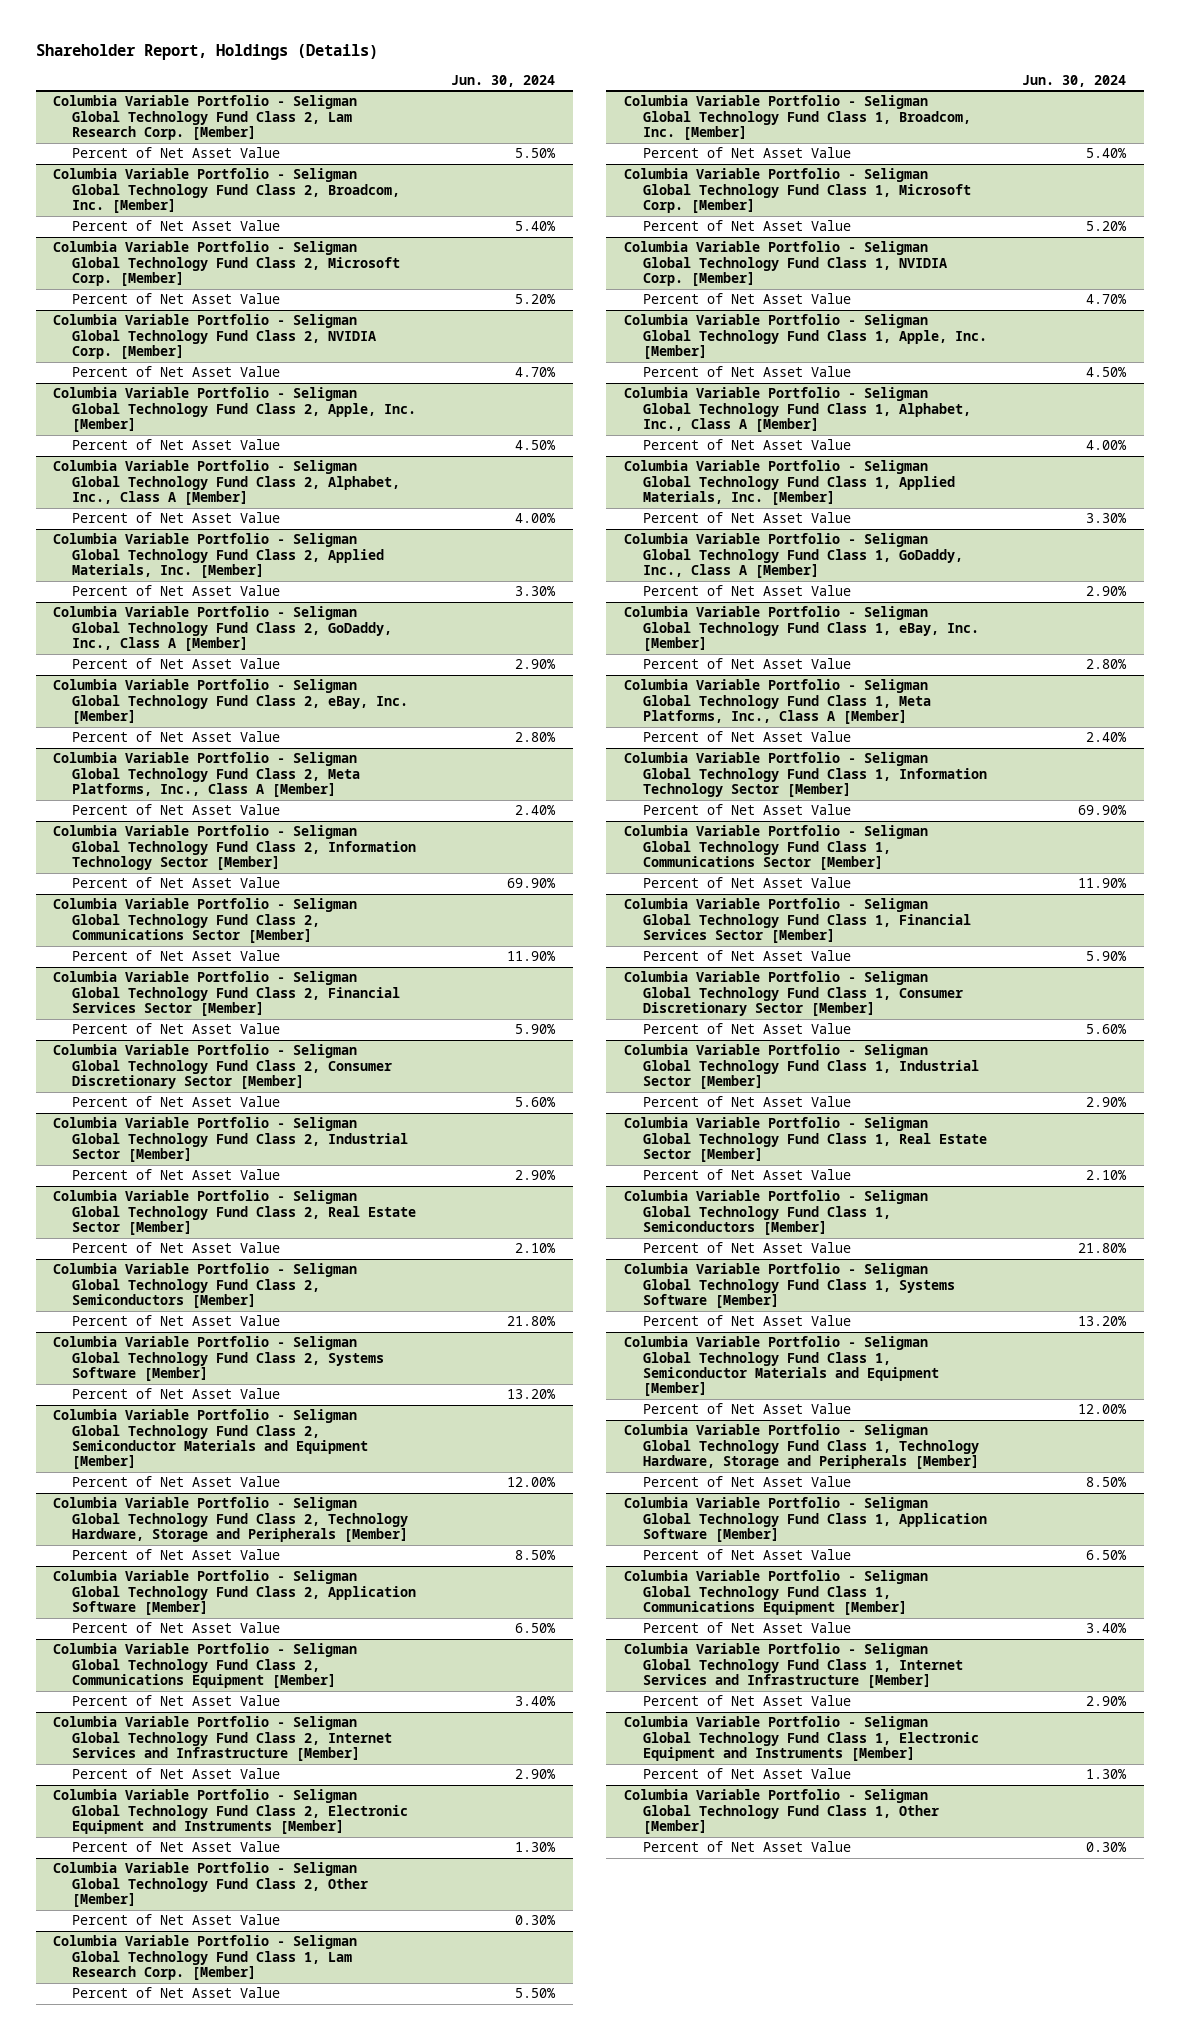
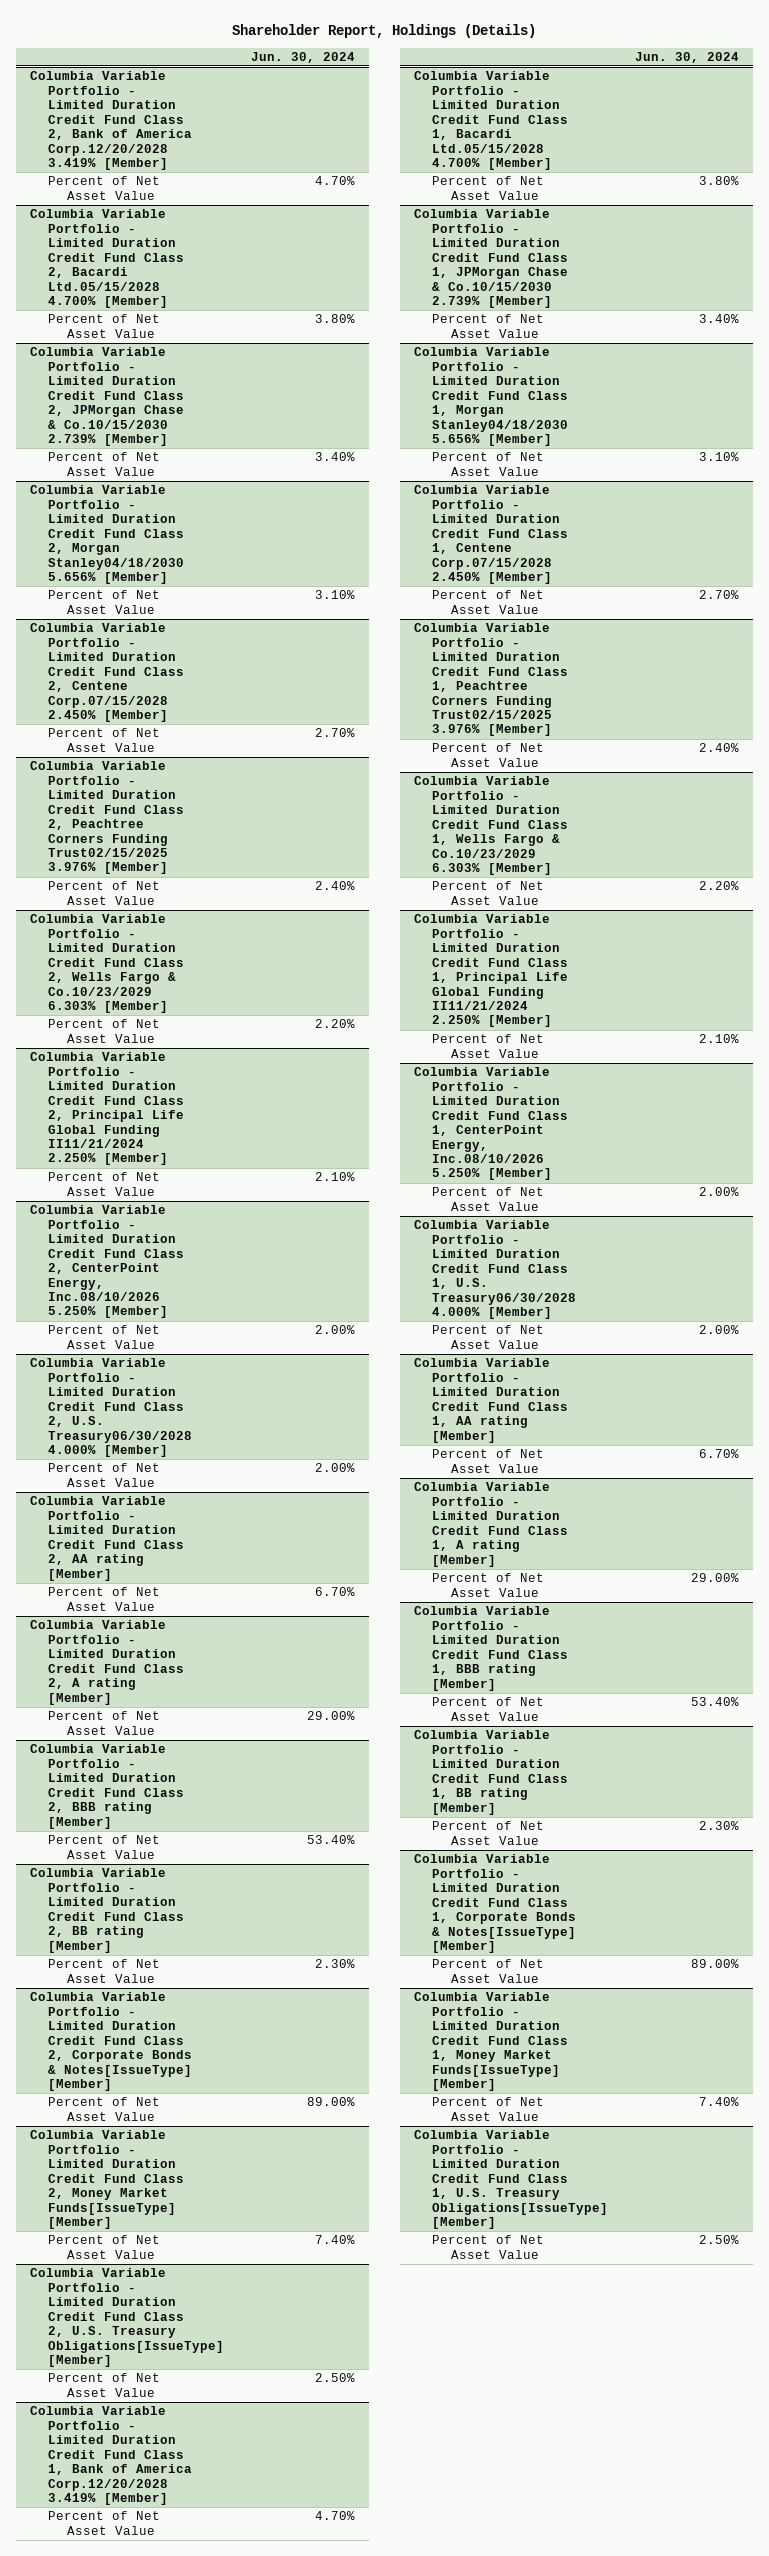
[53,95,358,140] Columbia Variable Portfolio - Seligman Global Technology Fund Class 2, Lam Research Corp. [Member] -> none
[71,147,280,159] Percent of Net Asset Value -> none
[53,168,400,213] Columbia Variable Portfolio - Seligman Global Technology Fund Class 2, Broadcom, Inc. [Member] -> none
[71,220,280,232] Percent of Net Asset Value -> none
[53,241,400,286] Columbia Variable Portfolio - Seligman Global Technology Fund Class 2, Microsoft Corp. [Member] -> none
[71,293,280,305] Percent of Net Asset Value -> none
[53,314,376,359] Columbia Variable Portfolio - Seligman Global Technology Fund Class 2, NVIDIA Corp. [Member] -> none
none -> [29,71,193,171] Columbia Variable Portfolio - Limited Duration Credit Fund Class 2, Bank of America Corp.12/20/2028 3.419% [Member]
[53,387,416,432] Columbia Variable Portfolio - Seligman Global Technology Fund Class 2, Apple, Inc. [Member] -> none
[53,460,400,505] Columbia Variable Portfolio - Seligman Global Technology Fund Class 2, Alphabet, Inc., Class A [Member] -> none
[53,533,384,578] Columbia Variable Portfolio - Seligman Global Technology Fund Class 2, Applied Materials, Inc. [Member] -> none
[53,606,392,651] Columbia Variable Portfolio - Seligman Global Technology Fund Class 2, GoDaddy, Inc., Class A [Member] -> none
[53,679,408,724] Columbia Variable Portfolio - Seligman Global Technology Fund Class 2, eBay, Inc. [Member] -> none
[71,731,280,743] Percent of Net Asset Value -> none
[53,752,360,797] Columbia Variable Portfolio - Seligman Global Technology Fund Class 2, Meta Platforms, Inc., Class A [Member] -> none
none -> [29,209,185,309] Columbia Variable Portfolio - Limited Duration Credit Fund Class 2, Bacardi Ltd.05/15/2028 4.700% [Member]
[515,440,557,451] 4.50% -> [315,314,356,324] 3.80%
none -> [29,347,185,447] Columbia Variable Portfolio - Limited Duration Credit Fund Class 2, JPMorgan Chase & Co.10/15/2030 2.739% [Member]
[515,513,557,524] 4.00% -> [315,452,356,462] 3.40%
none -> [29,485,185,585] Columbia Variable Portfolio - Limited Duration Credit Fund Class 2, Morgan Stanley04/18/2030 5.656% [Member]
[515,586,557,597] 3.30% -> [315,590,356,600] 3.10%
none -> [29,623,185,723] Columbia Variable Portfolio - Limited Duration Credit Fund Class 2, Centene Corp.07/15/2028 2.450% [Member]
[515,659,557,670] 2.90% -> [315,728,356,738] 2.70%
none -> [29,761,185,875] Columbia Variable Portfolio - Limited Duration Credit Fund Class 2, Peachtree Corners Funding Trust02/15/2025 3.976% [Member]
[53,825,416,870] Columbia Variable Portfolio - Seligman Global Technology Fund Class 2, Information Technology Sector [Member] -> none
[53,898,358,943] Columbia Variable Portfolio - Seligman Global Technology Fund Class 2, Communications Sector [Member] -> none
[71,950,280,962] Percent of Net Asset Value -> none
[53,971,400,1016] Columbia Variable Portfolio - Seligman Global Technology Fund Class 2, Financial Services Sector [Member] -> none
[71,1023,280,1035] Percent of Net Asset Value -> none
[53,1044,392,1089] Columbia Variable Portfolio - Seligman Global Technology Fund Class 2, Consumer Discretionary Sector [Member] -> none
[71,1096,280,1108] Percent of Net Asset Value -> none
[53,1117,408,1162] Columbia Variable Portfolio - Seligman Global Technology Fund Class 2, Industrial Sector [Member] -> none
[71,1169,280,1181] Percent of Net Asset Value -> none
[53,1190,416,1235] Columbia Variable Portfolio - Seligman Global Technology Fund Class 2, Real Estate Sector [Member] -> none
none -> [29,914,185,1014] Columbia Variable Portfolio - Limited Duration Credit Fund Class 2, Wells Fargo & Co.10/23/2029 6.303% [Member]
[507,878,557,889] 69.90% -> [315,1019,356,1029] 2.20%
none -> [29,1052,185,1166] Columbia Variable Portfolio - Limited Duration Credit Fund Class 2, Principal Life Global Funding II11/21/2024 2.250% [Member]
[53,1263,358,1308] Columbia Variable Portfolio - Seligman Global Technology Fund Class 2, Semiconductors [Member] -> none
[53,1336,384,1381] Columbia Variable Portfolio - Seligman Global Technology Fund Class 2, Systems Software [Member] -> none
[53,1409,368,1470] Columbia Variable Portfolio - Seligman Global Technology Fund Class 2, Semiconductor Materials and Equipment [Member] -> none
[53,1497,408,1542] Columbia Variable Portfolio - Seligman Global Technology Fund Class 2, Technology Hardware, Storage and Peripherals [Member] -> none
[53,1570,416,1615] Columbia Variable Portfolio - Seligman Global Technology Fund Class 2, Application Software [Member] -> none
[53,1643,358,1688] Columbia Variable Portfolio - Seligman Global Technology Fund Class 2, Communications Equipment [Member] -> none
[53,1716,392,1761] Columbia Variable Portfolio - Seligman Global Technology Fund Class 2, Internet Services and Infrastructure [Member] -> none
[53,1789,408,1834] Columbia Variable Portfolio - Seligman Global Technology Fund Class 2, Electronic Equipment and Instruments [Member] -> none
[53,1862,368,1907] Columbia Variable Portfolio - Seligman Global Technology Fund Class 2, Other [Member] -> none
[53,1935,358,1980] Columbia Variable Portfolio - Seligman Global Technology Fund Class 1, Lam Research Corp. [Member] -> none
[71,1987,280,1999] Percent of Net Asset Value -> none
[623,95,971,140] Columbia Variable Portfolio - Seligman Global Technology Fund Class 1, Broadcom, Inc. [Member] -> none
[642,147,851,159] Percent of Net Asset Value -> none
[623,168,971,213] Columbia Variable Portfolio - Seligman Global Technology Fund Class 1, Microsoft Corp. [Member] -> none
[642,220,851,232] Percent of Net Asset Value -> none
[623,241,947,286] Columbia Variable Portfolio - Seligman Global Technology Fund Class 1, NVIDIA Corp. [Member] -> none
none -> [29,1205,185,1319] Columbia Variable Portfolio - Limited Duration Credit Fund Class 2, CenterPoint Energy, Inc.08/10/2026 5.250% [Member]
[507,1316,557,1327] 21.80% -> [315,1325,356,1335] 2.00%
none -> [29,1358,193,1458] Columbia Variable Portfolio - Limited Duration Credit Fund Class 2, U.S. Treasury06/30/2028 4.000% [Member]
[507,1389,557,1400] 13.20% -> [315,1463,356,1473] 2.00%
none -> [29,1496,185,1581] Columbia Variable Portfolio - Limited Duration Credit Fund Class 2, AA rating [Member]
[507,1477,557,1488] 12.00% -> [315,1587,356,1597] 6.70%
none -> [29,1620,185,1705] Columbia Variable Portfolio - Limited Duration Credit Fund Class 2, A rating [Member]
[515,1550,557,1561] 8.50% -> [307,1711,356,1721] 29.00%
none -> [29,1744,185,1829] Columbia Variable Portfolio - Limited Duration Credit Fund Class 2, BBB rating [Member]
[515,1623,557,1634] 6.50% -> [307,1835,356,1845] 53.40%
none -> [29,1868,185,1953] Columbia Variable Portfolio - Limited Duration Credit Fund Class 2, BB rating [Member]
[515,1696,557,1707] 3.40% -> [315,1959,356,1969] 2.30%
none -> [29,1992,193,2092] Columbia Variable Portfolio - Limited Duration Credit Fund Class 2, Corporate Bonds & Notes[IssueType] [Member]
[515,1769,557,1780] 2.90% -> [307,2097,356,2107] 89.00%
none -> [29,2130,185,2230] Columbia Variable Portfolio - Limited Duration Credit Fund Class 2, Money Market Funds[IssueType] [Member]
[515,1842,557,1853] 1.30% -> [315,2235,356,2245] 7.40%
none -> [29,2268,225,2368] Columbia Variable Portfolio - Limited Duration Credit Fund Class 2, U.S. Treasury Obligations[IssueType] [Member]
[515,1915,557,1926] 0.30% -> [315,2373,356,2383] 2.50%
none -> [29,2406,193,2506] Columbia Variable Portfolio - Limited Duration Credit Fund Class 1, Bank of America Corp.12/20/2028 3.419% [Member]
[623,314,987,359] Columbia Variable Portfolio - Seligman Global Technology Fund Class 1, Apple, Inc. [Member] -> none
[623,387,971,432] Columbia Variable Portfolio - Seligman Global Technology Fund Class 1, Alphabet, Inc., Class A [Member] -> none
[623,460,955,505] Columbia Variable Portfolio - Seligman Global Technology Fund Class 1, Applied Materials, Inc. [Member] -> none
[623,533,963,578] Columbia Variable Portfolio - Seligman Global Technology Fund Class 1, GoDaddy, Inc., Class A [Member] -> none
[623,606,979,651] Columbia Variable Portfolio - Seligman Global Technology Fund Class 1, eBay, Inc. [Member] -> none
[642,658,851,670] Percent of Net Asset Value -> none
[623,679,931,724] Columbia Variable Portfolio - Seligman Global Technology Fund Class 1, Meta Platforms, Inc., Class A [Member] -> none
none -> [413,71,569,171] Columbia Variable Portfolio - Limited Duration Credit Fund Class 1, Bacardi Ltd.05/15/2028 4.700% [Member]
[1085,367,1127,378] 4.50% -> [699,176,740,186] 3.80%
none -> [413,209,569,309] Columbia Variable Portfolio - Limited Duration Credit Fund Class 1, JPMorgan Chase & Co.10/15/2030 2.739% [Member]
[1085,440,1127,451] 4.00% -> [699,314,740,324] 3.40%
none -> [413,347,569,447] Columbia Variable Portfolio - Limited Duration Credit Fund Class 1, Morgan Stanley04/18/2030 5.656% [Member]
[1085,513,1127,524] 3.30% -> [699,452,740,462] 3.10%
none -> [413,485,569,585] Columbia Variable Portfolio - Limited Duration Credit Fund Class 1, Centene Corp.07/15/2028 2.450% [Member]
[1085,586,1127,597] 2.90% -> [699,590,740,600] 2.70%
none -> [413,623,569,737] Columbia Variable Portfolio - Limited Duration Credit Fund Class 1, Peachtree Corners Funding Trust02/15/2025 3.976% [Member]
[623,752,987,797] Columbia Variable Portfolio - Seligman Global Technology Fund Class 1, Information Technology Sector [Member] -> none
[623,825,928,870] Columbia Variable Portfolio - Seligman Global Technology Fund Class 1, Communications Sector [Member] -> none
[642,877,851,889] Percent of Net Asset Value -> none
[623,898,971,943] Columbia Variable Portfolio - Seligman Global Technology Fund Class 1, Financial Services Sector [Member] -> none
[642,950,851,962] Percent of Net Asset Value -> none
[623,971,963,1016] Columbia Variable Portfolio - Seligman Global Technology Fund Class 1, Consumer Discretionary Sector [Member] -> none
[642,1023,851,1035] Percent of Net Asset Value -> none
[623,1044,979,1089] Columbia Variable Portfolio - Seligman Global Technology Fund Class 1, Industrial Sector [Member] -> none
[642,1096,851,1108] Percent of Net Asset Value -> none
[623,1117,987,1162] Columbia Variable Portfolio - Seligman Global Technology Fund Class 1, Real Estate Sector [Member] -> none
none -> [413,776,569,876] Columbia Variable Portfolio - Limited Duration Credit Fund Class 1, Wells Fargo & Co.10/23/2029 6.303% [Member]
[1077,805,1127,816] 69.90% -> [699,881,740,891] 2.20%
none -> [413,914,569,1028] Columbia Variable Portfolio - Limited Duration Credit Fund Class 1, Principal Life Global Funding II11/21/2024 2.250% [Member]
[623,1190,928,1235] Columbia Variable Portfolio - Seligman Global Technology Fund Class 1, Semiconductors [Member] -> none
[623,1263,955,1308] Columbia Variable Portfolio - Seligman Global Technology Fund Class 1, Systems Software [Member] -> none
[623,1336,939,1397] Columbia Variable Portfolio - Seligman Global Technology Fund Class 1, Semiconductor Materials and Equipment [Member] -> none
[623,1424,979,1469] Columbia Variable Portfolio - Seligman Global Technology Fund Class 1, Technology Hardware, Storage and Peripherals [Member] -> none
[623,1497,987,1542] Columbia Variable Portfolio - Seligman Global Technology Fund Class 1, Application Software [Member] -> none
[623,1570,928,1615] Columbia Variable Portfolio - Seligman Global Technology Fund Class 1, Communications Equipment [Member] -> none
[623,1643,963,1688] Columbia Variable Portfolio - Seligman Global Technology Fund Class 1, Internet Services and Infrastructure [Member] -> none
[623,1716,979,1761] Columbia Variable Portfolio - Seligman Global Technology Fund Class 1, Electronic Equipment and Instruments [Member] -> none
[623,1789,939,1834] Columbia Variable Portfolio - Seligman Global Technology Fund Class 1, Other [Member] -> none
none -> [413,1067,569,1181] Columbia Variable Portfolio - Limited Duration Credit Fund Class 1, CenterPoint Energy, Inc.08/10/2026 5.250% [Member]
[1077,1243,1127,1254] 21.80% -> [699,1187,740,1197] 2.00%
none -> [413,1220,577,1320] Columbia Variable Portfolio - Limited Duration Credit Fund Class 1, U.S. Treasury06/30/2028 4.000% [Member]
[1077,1316,1127,1327] 13.20% -> [699,1325,740,1335] 2.00%
none -> [413,1358,569,1443] Columbia Variable Portfolio - Limited Duration Credit Fund Class 1, AA rating [Member]
[1077,1404,1127,1415] 12.00% -> [699,1449,740,1459] 6.70%
none -> [413,1482,569,1567] Columbia Variable Portfolio - Limited Duration Credit Fund Class 1, A rating [Member]
[1085,1477,1127,1488] 8.50% -> [691,1573,740,1583] 29.00%
none -> [413,1606,569,1691] Columbia Variable Portfolio - Limited Duration Credit Fund Class 1, BBB rating [Member]
[1085,1550,1127,1561] 6.50% -> [691,1697,740,1707] 53.40%
none -> [413,1730,569,1815] Columbia Variable Portfolio - Limited Duration Credit Fund Class 1, BB rating [Member]
[1085,1623,1127,1634] 3.40% -> [699,1821,740,1831] 2.30%
none -> [413,1854,577,1954] Columbia Variable Portfolio - Limited Duration Credit Fund Class 1, Corporate Bonds & Notes[IssueType] [Member]
[1085,1696,1127,1707] 2.90% -> [691,1959,740,1969] 89.00%
none -> [413,1992,569,2092] Columbia Variable Portfolio - Limited Duration Credit Fund Class 1, Money Market Funds[IssueType] [Member]
[1085,1769,1127,1780] 1.30% -> [699,2097,740,2107] 7.40%
none -> [413,2130,609,2230] Columbia Variable Portfolio - Limited Duration Credit Fund Class 1, U.S. Treasury Obligations[IssueType] [Member]
[1085,1842,1127,1853] 0.30% -> [699,2235,740,2245] 2.50%

